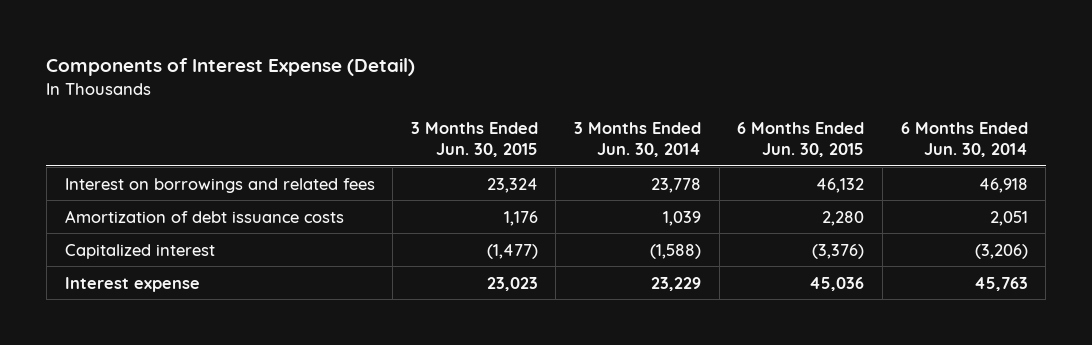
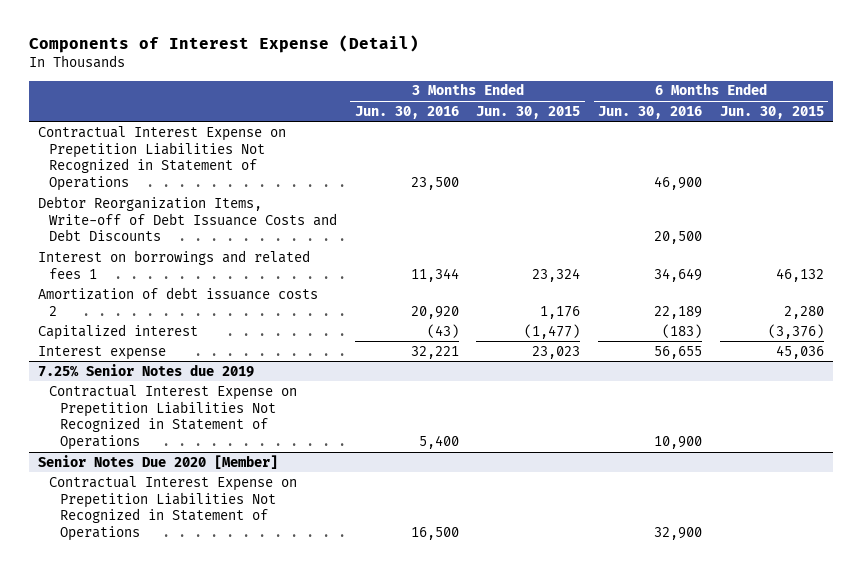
[574,121,702,157] 3 Months Ended Jun. 30, 2014 -> none
[900,121,1028,157] 6 Months Ended Jun. 30, 2014 -> none
none -> [354,105,459,119] Jun. 30, 2016
none -> [598,105,703,119] Jun. 30, 2016
none -> [37,125,286,192] Contractual Interest Expense on Prepetition Liabilities Not Recognized in Statement of Operations
none -> [37,195,337,242] Debtor Reorganization Items, Write-off of Debt Issuance Costs and Debt Discounts
[64,177,375,193] Interest on borrowings and related fees -> [37,249,310,279] Interest on borrowings and related fees 1
[64,209,344,223] Amortization of debt issuance costs -> [37,286,318,316] Amortization of debt issuance costs 2
none -> [37,363,254,377] 7.25% Senior Notes due 2019
none -> [48,384,297,451] Contractual Interest Expense on Prepetition Liabilities Not Recognized in Statement of Operations
none -> [37,454,278,469] Senior Notes Due 2020 [Member]
none -> [48,475,297,542] Contractual Interest Expense on Prepetition Liabilities Not Recognized in Statement of Operations

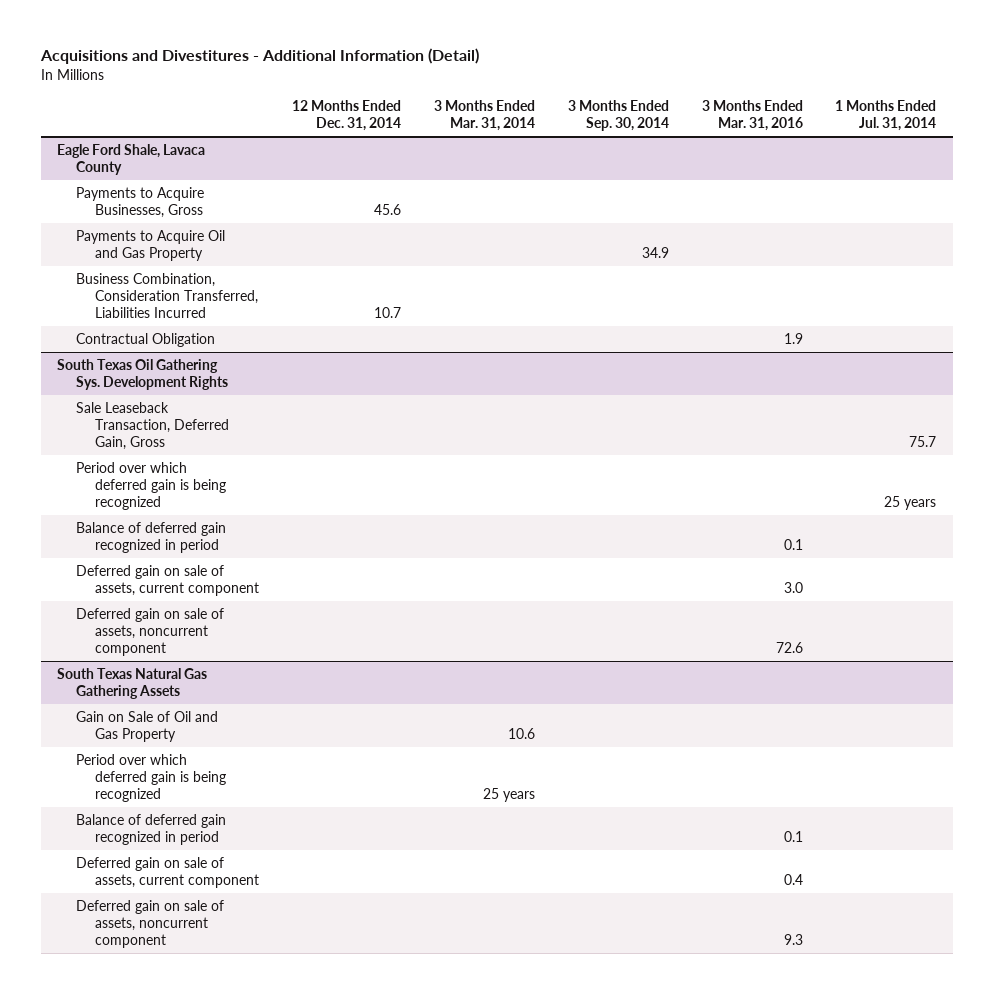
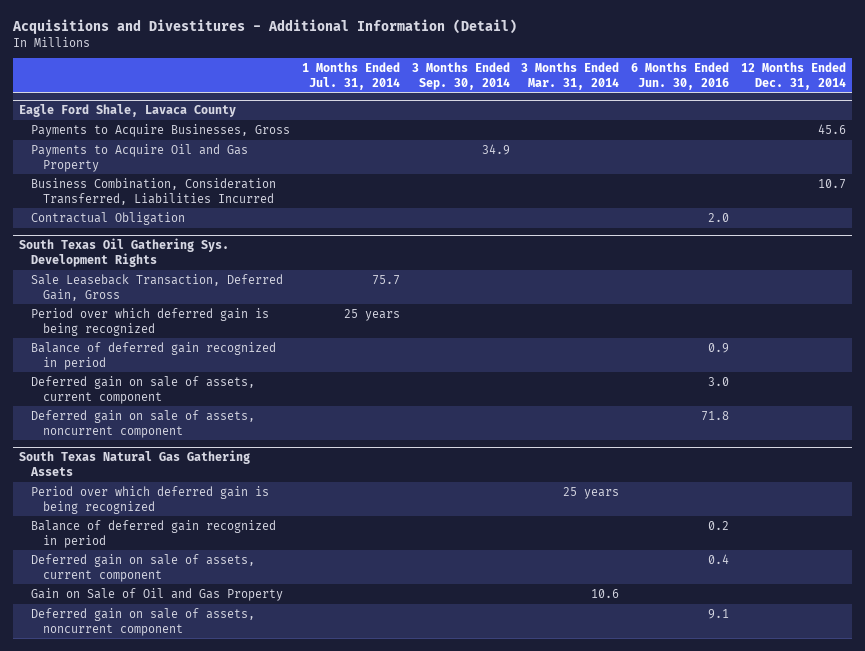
[701,100,803,131] 3 Months Ended Mar. 31, 2016 -> none
none -> [631,61,730,90] 6 Months Ended Jun. 30, 2016
[76,710,219,742] Gain on Sale of Oil and Gas Property -> [31,587,284,601] Gain on Sale of Oil and Gas Property

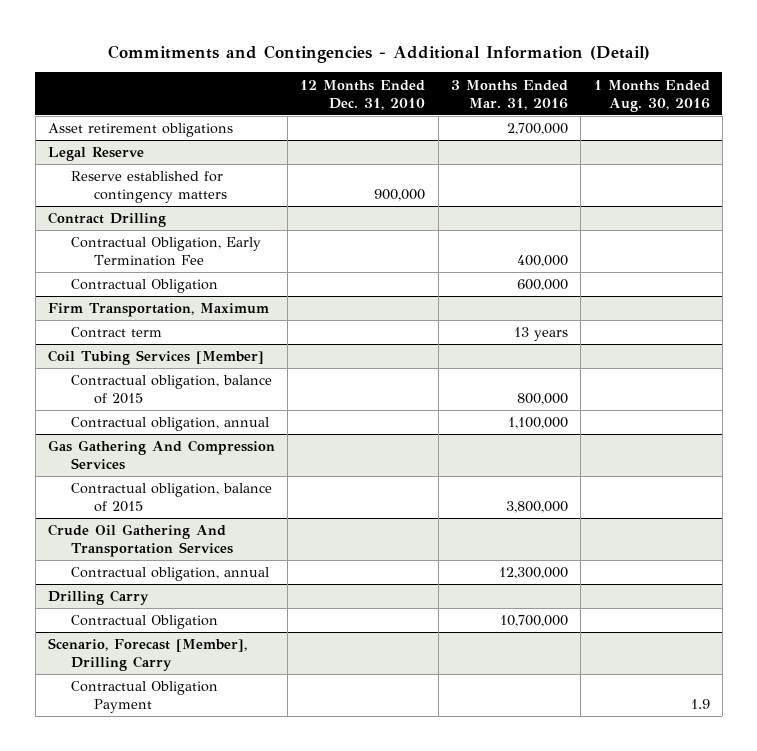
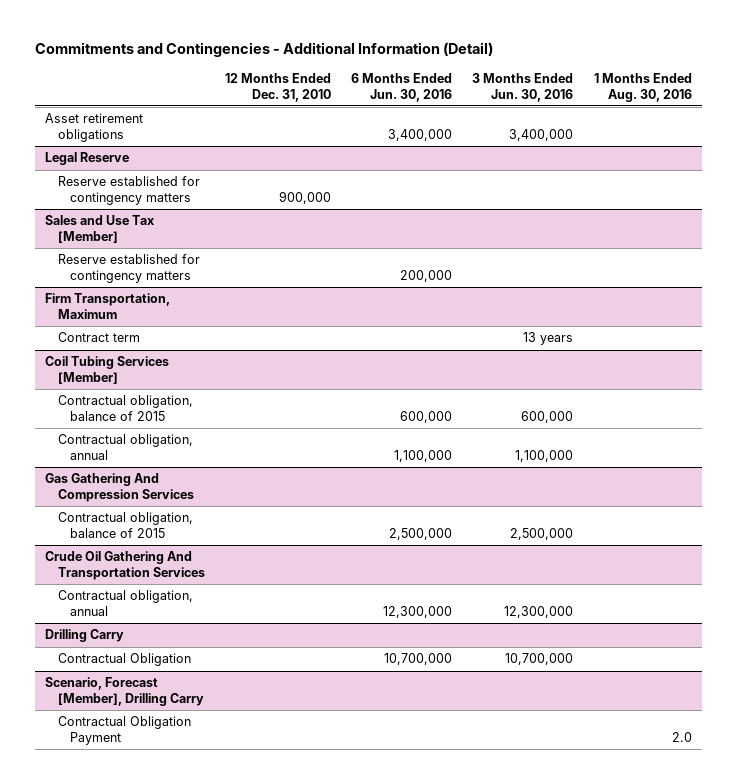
[450,79,568,110] 3 Months Ended Mar. 31, 2016 -> none
none -> [351,73,453,102] 6 Months Ended Jun. 30, 2016
none -> [472,73,574,102] 3 Months Ended Jun. 30, 2016
[47,212,166,228] Contract Drilling -> none
[70,237,261,267] Contractual Obligation, Early Termination Fee -> none
[70,279,218,294] Contractual Obligation -> none
none -> [44,215,154,243] Sales and Use Tax [Member]
none -> [57,254,200,283] Reserve established for contingency matters
[690,699,710,710] 1.9 -> [671,731,692,742] 2.0

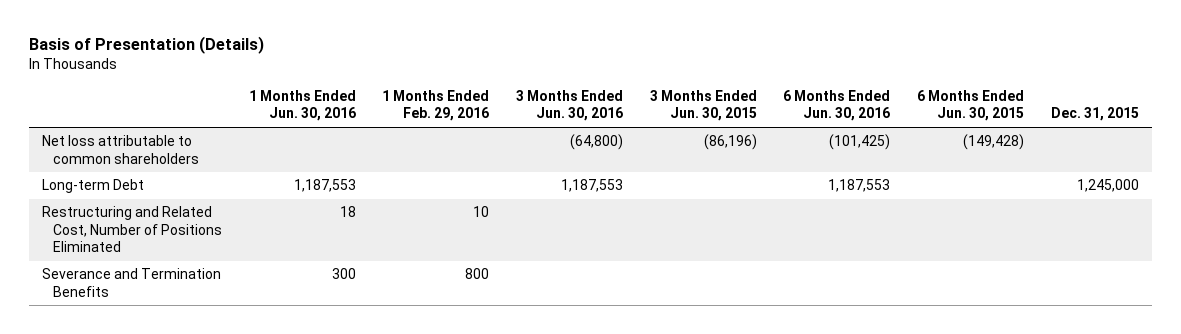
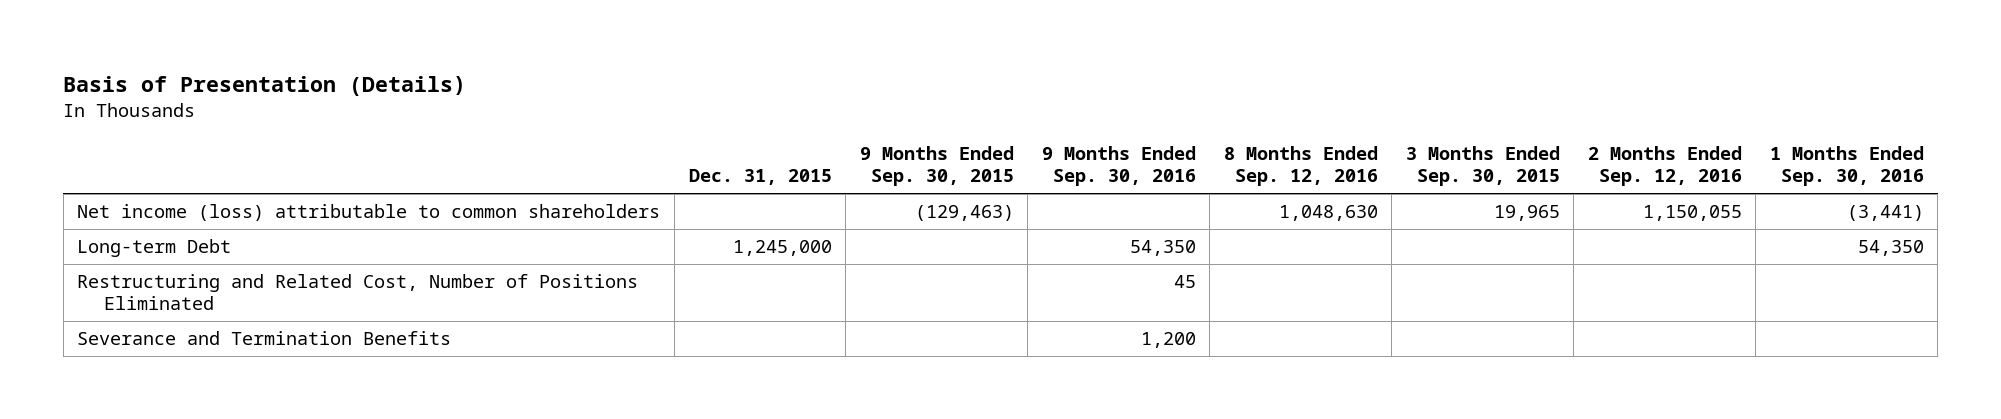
[248,90,356,122] 1 Months Ended Jun. 30, 2016 -> none
[382,90,490,122] 1 Months Ended Feb. 29, 2016 -> none
[516,90,624,122] 3 Months Ended Jun. 30, 2016 -> none
[649,90,757,122] 3 Months Ended Jun. 30, 2015 -> none
[783,90,891,122] 6 Months Ended Jun. 30, 2016 -> none
[916,90,1024,122] 6 Months Ended Jun. 30, 2015 -> none
none -> [859,146,1014,187] 9 Months Ended Sep. 30, 2015
none -> [1041,146,1196,187] 9 Months Ended Sep. 30, 2016
none -> [1223,146,1378,187] 8 Months Ended Sep. 12, 2016
none -> [1405,146,1560,187] 3 Months Ended Sep. 30, 2015
none -> [1587,146,1742,187] 2 Months Ended Sep. 12, 2016
none -> [1769,146,1924,187] 1 Months Ended Sep. 30, 2016
[42,135,200,164] Net loss attributable to common shareholders -> [77,204,661,222] Net income (loss) attributable to common shareholders

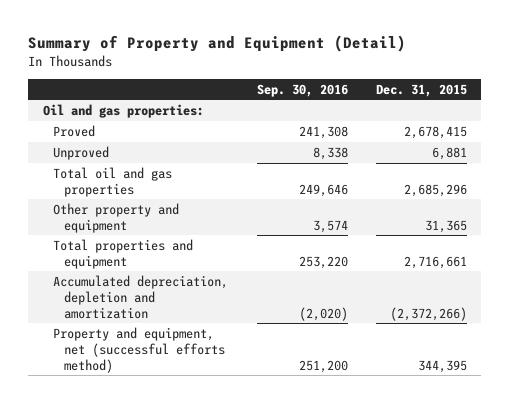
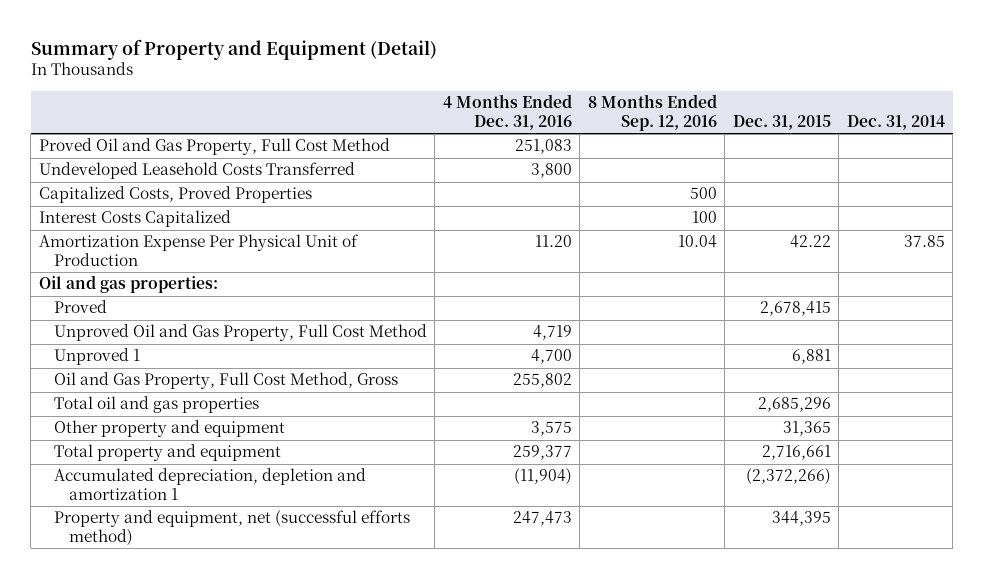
[256,83,348,97] Sep. 30, 2016 -> none
none -> [442,94,572,130] 4 Months Ended Dec. 31, 2016
none -> [587,94,717,131] 8 Months Ended Sep. 12, 2016
none -> [846,114,945,130] Dec. 31, 2014
none -> [38,138,390,156] Proved Oil and Gas Property, Full Cost Method
none -> [38,162,355,180] Undeveloped Leasehold Costs Transferred
none -> [38,186,312,204] Capitalized Costs, Proved Properties
none -> [38,210,231,228] Interest Costs Capitalized
none -> [38,234,359,267] Amortization Expense Per Physical Unit of Production
none -> [53,324,427,342] Unproved Oil and Gas Property, Full Cost Method
[53,145,110,160] Unproved -> [53,348,140,366] Unproved 1
none -> [53,372,398,390] Oil and Gas Property, Full Cost Method, Gross
[53,238,194,269] Total properties and equipment -> [53,444,281,462] Total property and equipment
[53,274,229,319] Accumulated depreciation, depletion and amortization -> [53,468,366,501] Accumulated depreciation, depletion and amortization 1

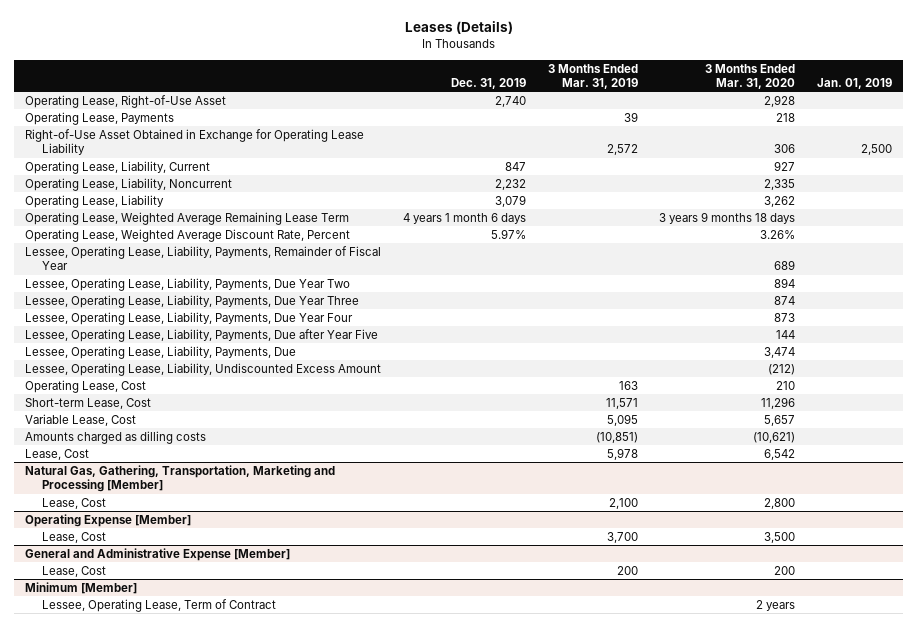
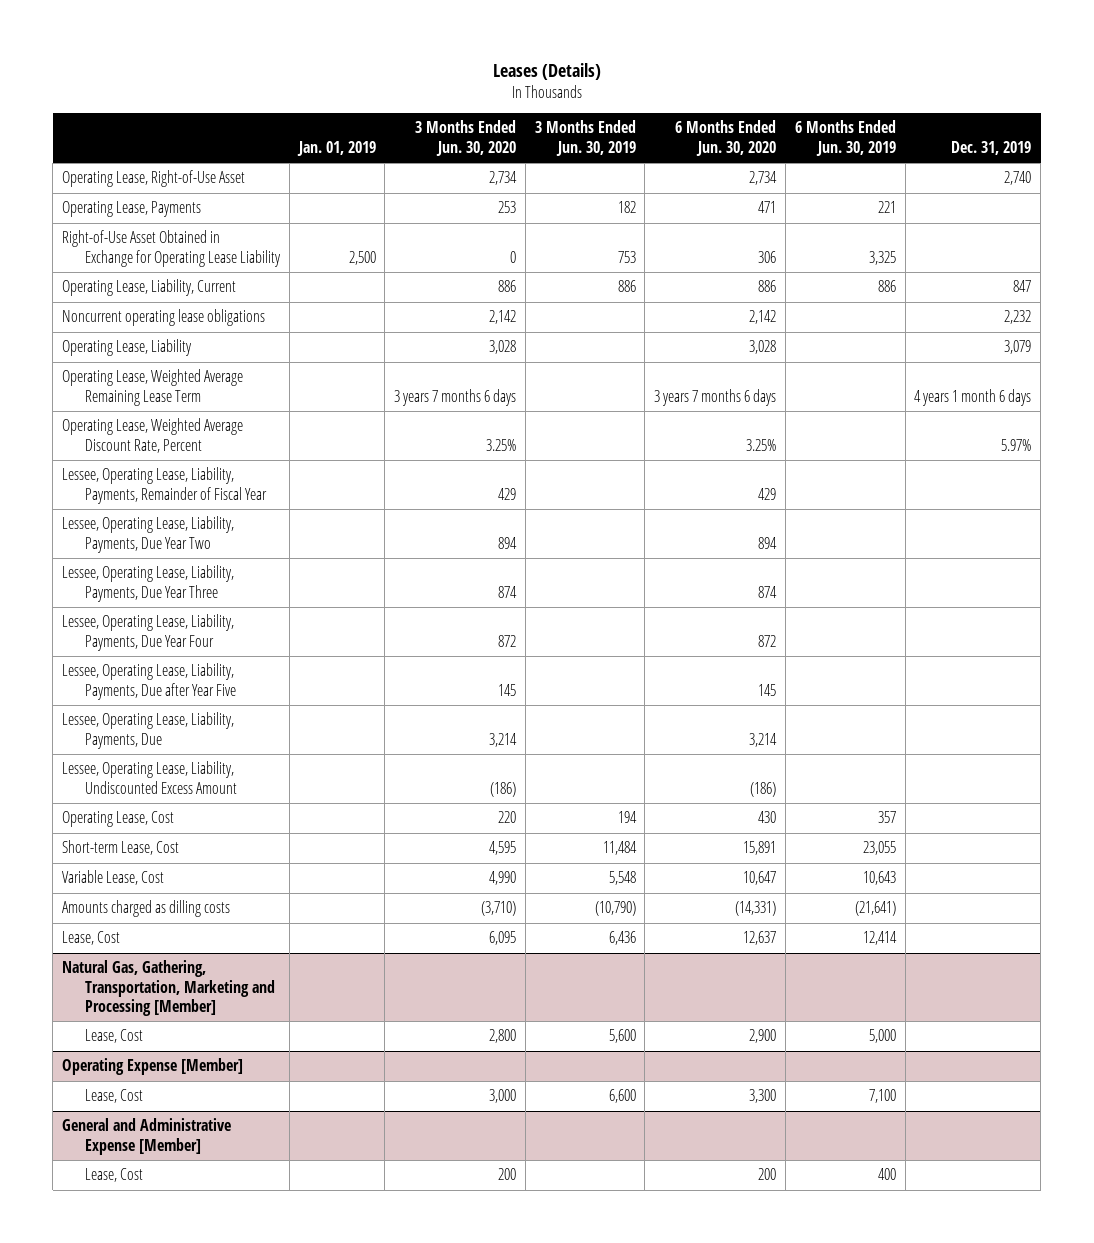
[547,63,638,89] 3 Months Ended Mar. 31, 2019 -> none
[705,63,796,89] 3 Months Ended Mar. 31, 2020 -> none
none -> [415,120,517,156] 3 Months Ended Jun. 30, 2020
none -> [534,120,636,156] 3 Months Ended Jun. 30, 2019
none -> [675,120,777,156] 6 Months Ended Jun. 30, 2020
none -> [794,120,896,156] 6 Months Ended Jun. 30, 2019
[24,177,232,191] Operating Lease, Liability, Noncurrent -> [62,309,266,327] Noncurrent operating lease obligations
[24,581,137,594] Minimum [Member] -> none
[42,598,277,612] Lessee, Operating Lease, Term of Contract -> none

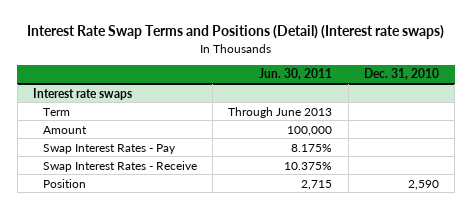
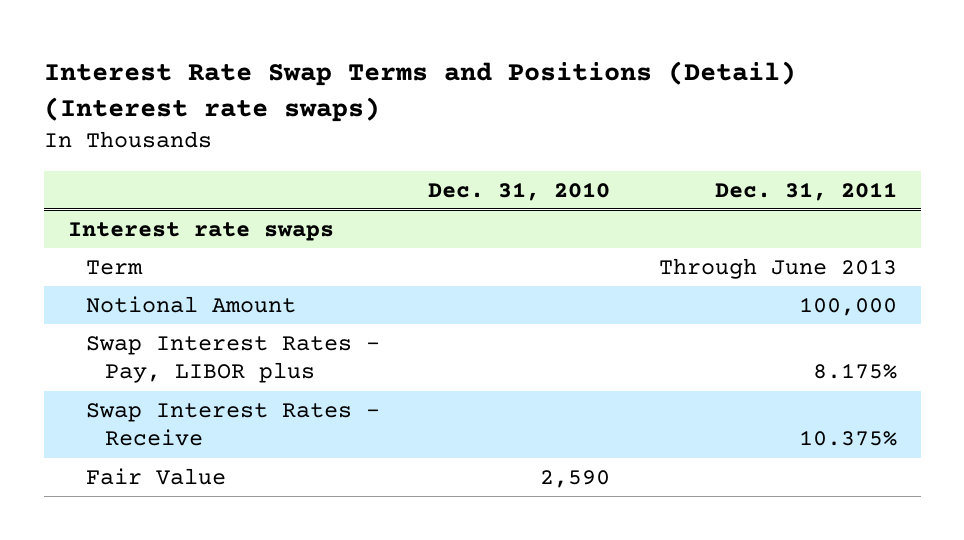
[259,68,333,81] Jun. 30, 2011 -> none
none -> [714,181,897,201] Dec. 31, 2011
[42,125,87,134] Amount -> [86,295,297,313] Notional Amount
[42,143,176,154] Swap Interest Rates - Pay -> [86,335,381,384] Swap Interest Rates - Pay, LIBOR plus
[42,178,86,188] Position -> [86,467,227,485] Fair Value

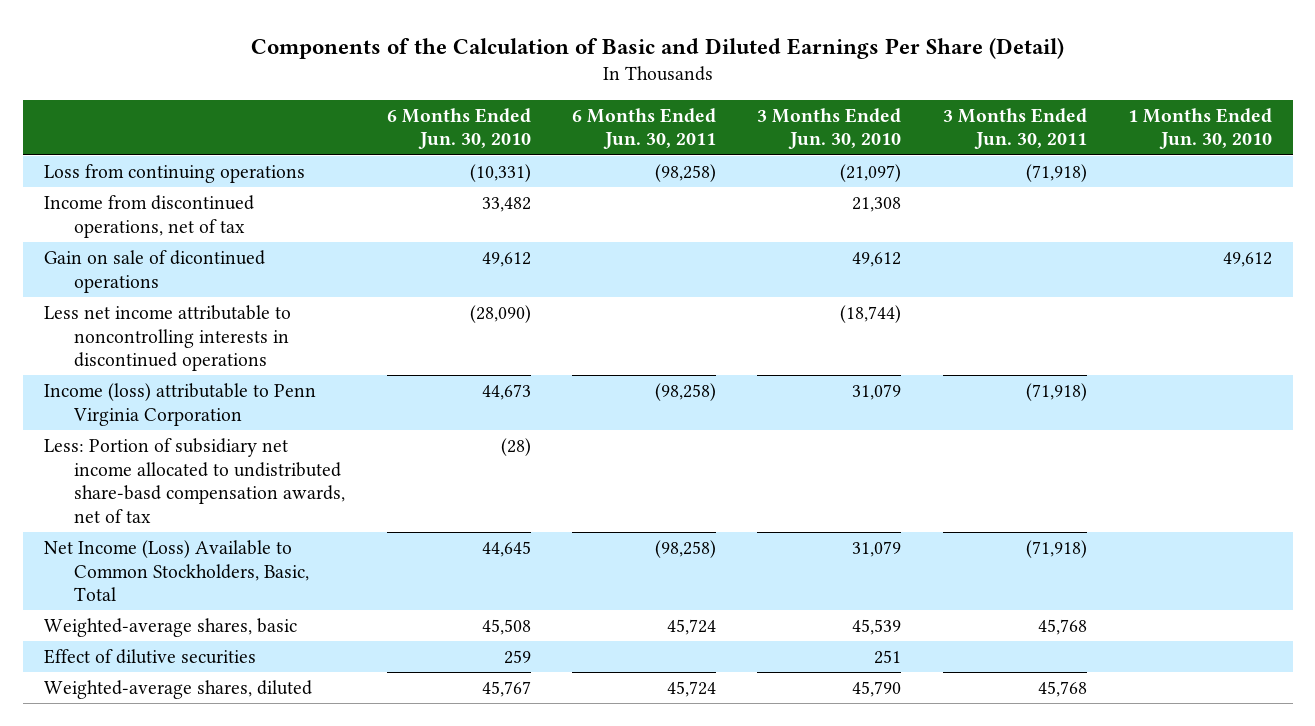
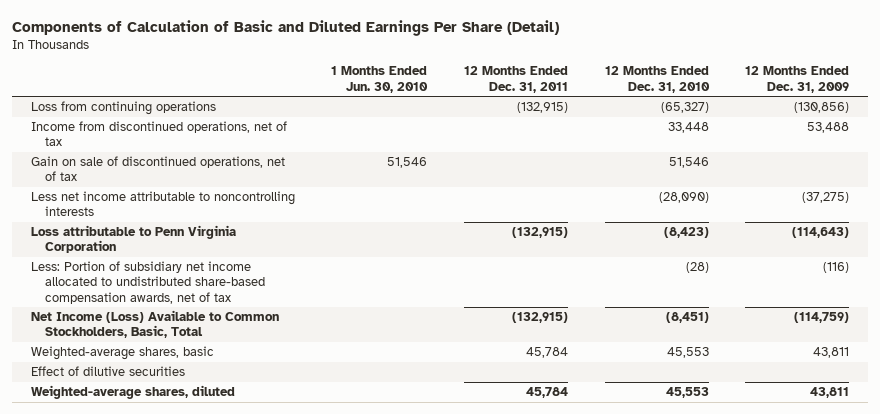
[250,37,1064,59] Components of the Calculation of Basic and Diluted Earnings Per Share (Detail) -> [12,19,560,36] Components of Calculation of Basic and Diluted Earnings Per Share (Detail)
[386,107,531,150] 6 Months Ended Jun. 30, 2010 -> none
[571,107,716,150] 6 Months Ended Jun. 30, 2011 -> none
[757,107,902,150] 3 Months Ended Jun. 30, 2010 -> none
[942,107,1087,150] 3 Months Ended Jun. 30, 2011 -> none
none -> [463,66,568,93] 12 Months Ended Dec. 31, 2011
none -> [604,66,710,93] 12 Months Ended Dec. 31, 2010
none -> [745,66,850,93] 12 Months Ended Dec. 31, 2009
[43,249,265,293] Gain on sale of dicontinued operations -> [30,156,285,182] Gain on sale of discontinued operations, net of tax
[1222,251,1272,267] 49,612 -> [387,157,428,169] 51,546
[43,304,291,372] Less net income attributable to noncontrolling interests in discontinued operations -> [30,191,295,217] Less net income attributable to noncontrolling interests
[43,382,316,426] Income (loss) attributable to Penn Virginia Corporation -> [30,225,236,254] Loss attributable to Penn Virginia Corporation
[43,437,346,524] Less: Portion of subsidiary net income allocated to undistributed share-basd compensation awards, net of tax -> [30,261,265,304] Less: Portion of subsidiary net income allocated to undistributed share-based compensation awards, net of tax

